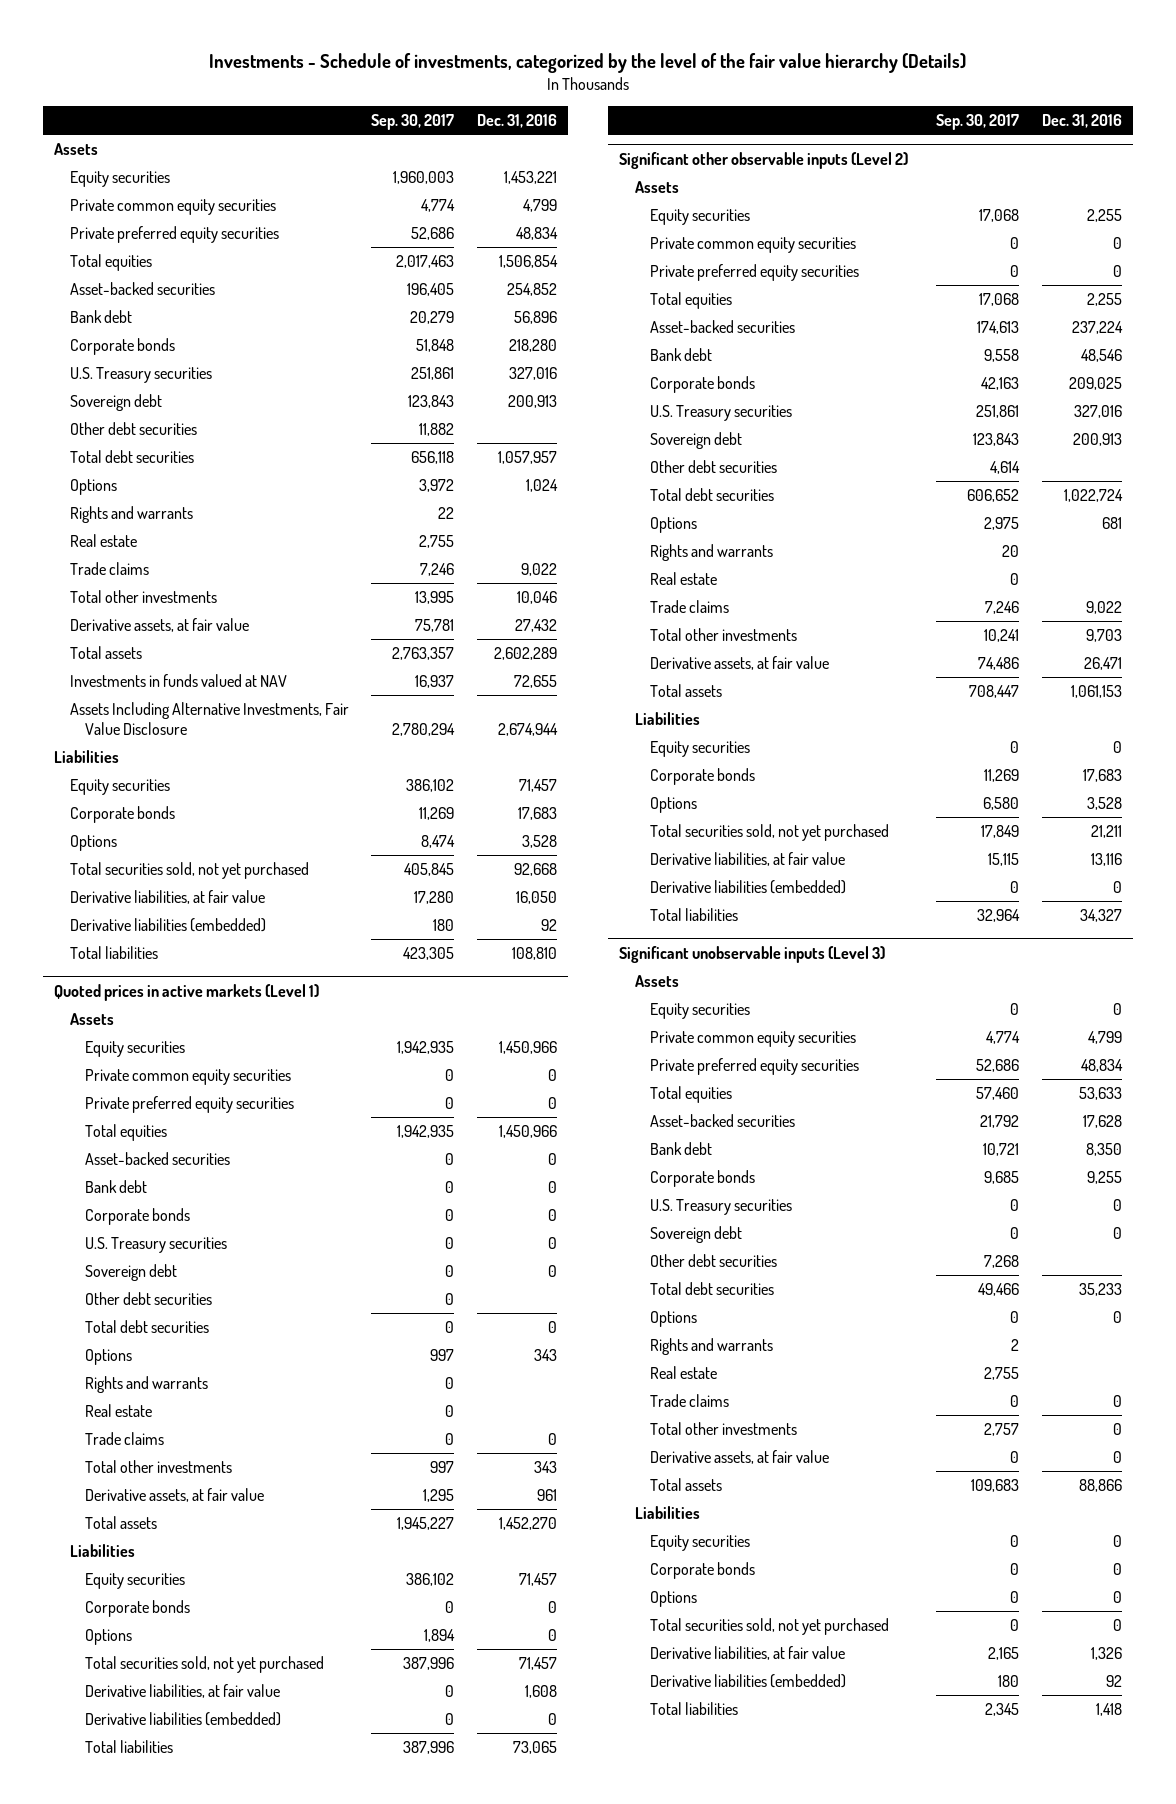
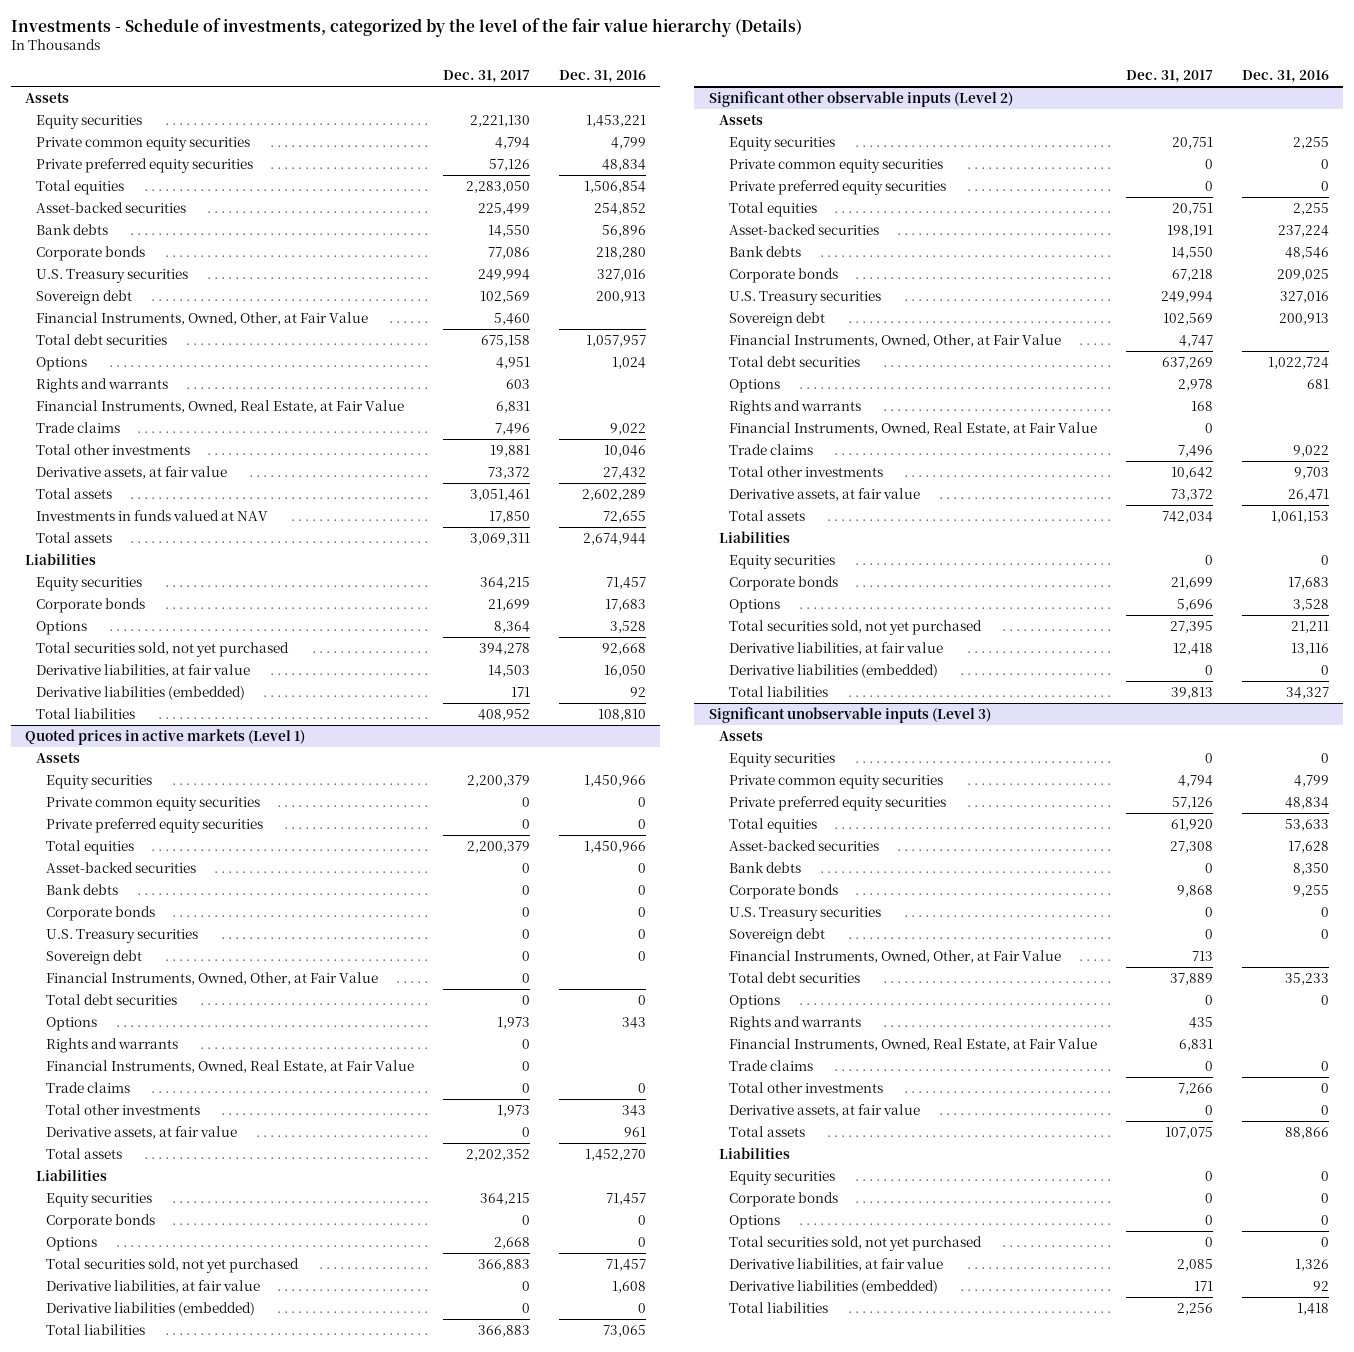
[371,114,455,131] Sep. 30, 2017 -> none
none -> [442,70,530,84] Dec. 31, 2017
[69,310,132,324] Bank debt -> [35,224,108,236] Bank debts
[69,422,197,436] Other debt securities -> [35,312,368,326] Financial Instruments, Owned, Other, at Fair Value
[69,534,137,548] Real estate -> [35,400,404,414] Financial Instruments, Owned, Real Estate, at Fair Value
[69,702,349,735] Assets Including Alternative Investments, Fair Value Disclosure -> [35,532,112,544] Total assets
[85,1180,148,1194] Bank debt -> [45,884,118,896] Bank debts
[85,1292,213,1306] Other debt securities -> [45,972,378,986] Financial Instruments, Owned, Other, at Fair Value
[85,1404,153,1418] Real estate -> [45,1060,414,1074] Financial Instruments, Owned, Real Estate, at Fair Value
[650,348,713,362] Bank debt -> [728,246,801,258] Bank debts
[650,460,778,474] Other debt securities -> [728,334,1061,348] Financial Instruments, Owned, Other, at Fair Value
[650,572,718,586] Real estate -> [728,422,1097,436] Financial Instruments, Owned, Real Estate, at Fair Value
[650,1142,713,1156] Bank debt -> [728,862,801,874] Bank debts
[650,1254,778,1268] Other debt securities -> [728,950,1061,964] Financial Instruments, Owned, Other, at Fair Value
[650,1366,718,1380] Real estate -> [728,1038,1097,1052] Financial Instruments, Owned, Real Estate, at Fair Value

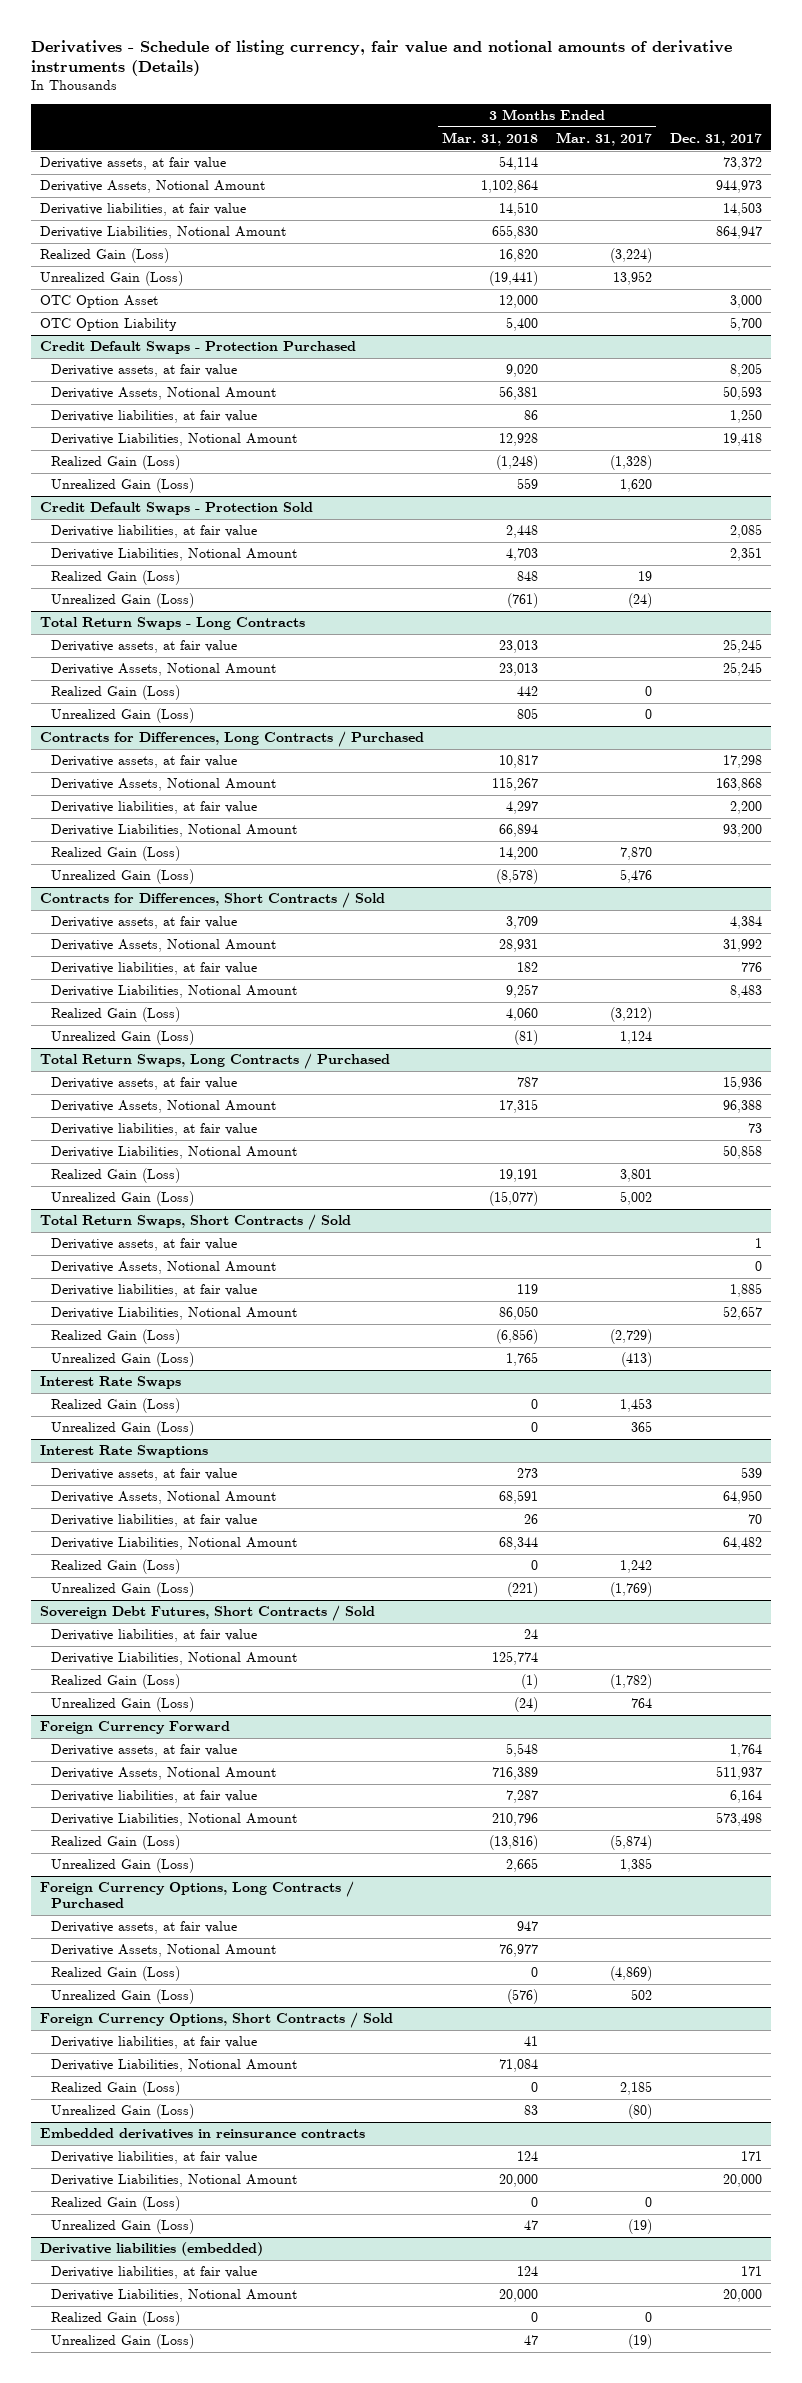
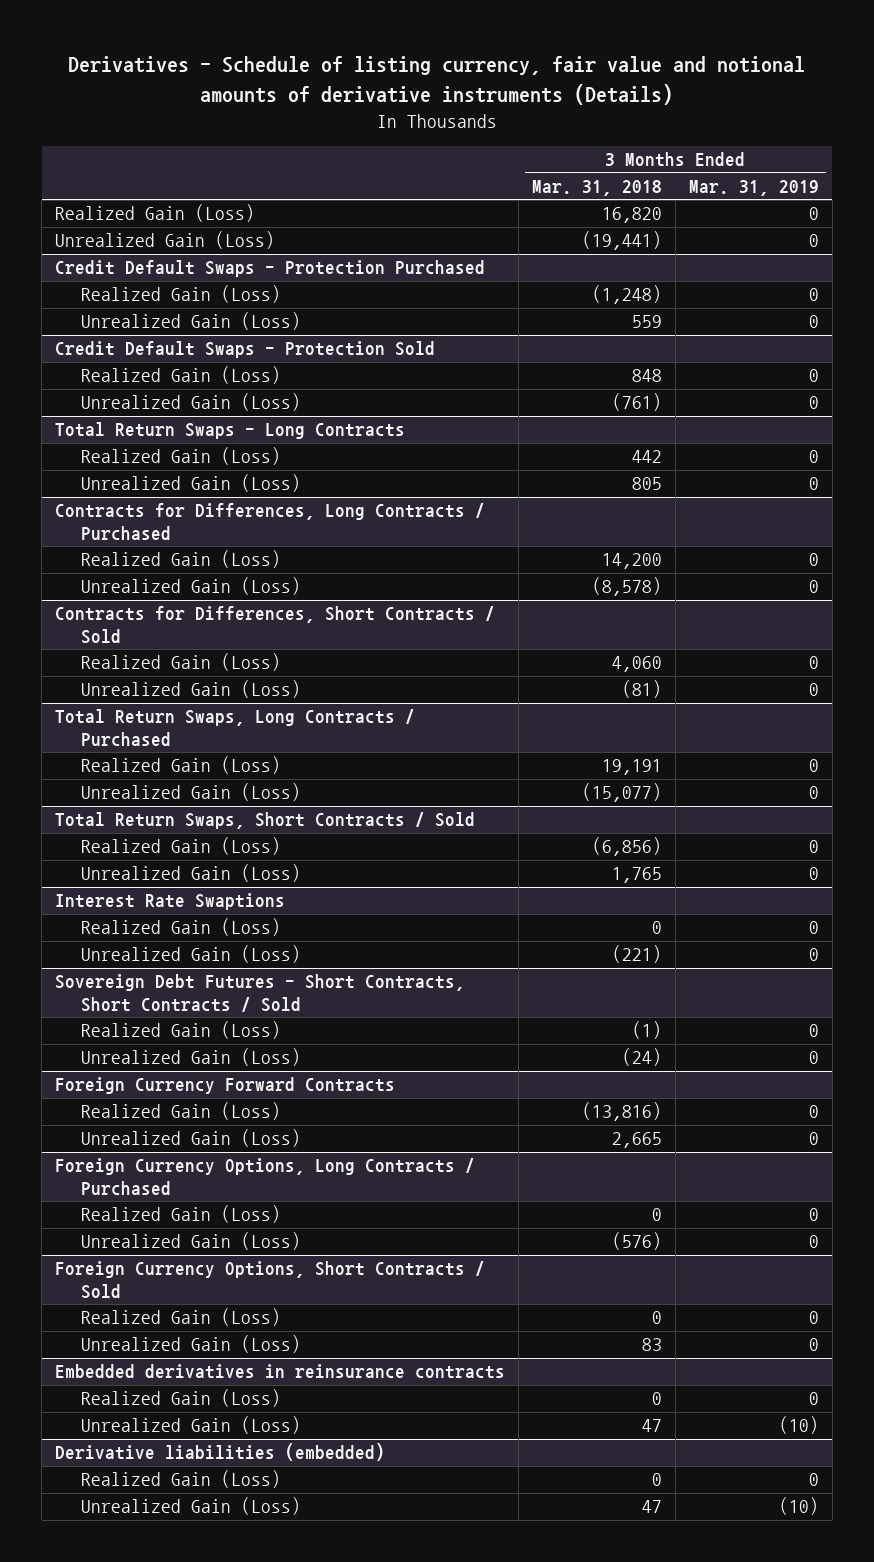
[555,131,652,146] Mar. 31, 2017 -> none
[669,132,762,146] Dec. 31, 2017 -> none
none -> [688,179,819,196] Mar. 31, 2019
[40,157,227,171] Derivative assets, at fair value -> none
[40,180,266,194] Derivative Assets, Notional Amount -> none
[40,203,247,217] Derivative liabilities, at fair value -> none
[40,226,287,240] Derivative Liabilities, Notional Amount -> none
[40,295,159,309] OTC Option Asset -> none
[40,318,178,332] OTC Option Liability -> none
[50,364,237,378] Derivative assets, at fair value -> none
[50,387,276,401] Derivative Assets, Notional Amount -> none
[50,410,257,424] Derivative liabilities, at fair value -> none
[50,433,297,447] Derivative Liabilities, Notional Amount -> none
[50,525,257,539] Derivative liabilities, at fair value -> none
[50,548,297,562] Derivative Liabilities, Notional Amount -> none
[50,640,237,654] Derivative assets, at fair value -> none
[50,663,276,677] Derivative Assets, Notional Amount -> none
[50,755,237,769] Derivative assets, at fair value -> none
[50,778,276,792] Derivative Assets, Notional Amount -> none
[50,801,257,815] Derivative liabilities, at fair value -> none
[50,824,297,838] Derivative Liabilities, Notional Amount -> none
[50,916,237,930] Derivative assets, at fair value -> none
[50,939,276,953] Derivative Assets, Notional Amount -> none
[50,962,257,976] Derivative liabilities, at fair value -> none
[50,985,297,999] Derivative Liabilities, Notional Amount -> none
[50,1077,237,1091] Derivative assets, at fair value -> none
[50,1100,276,1114] Derivative Assets, Notional Amount -> none
[50,1123,257,1137] Derivative liabilities, at fair value -> none
[50,1146,297,1160] Derivative Liabilities, Notional Amount -> none
[50,1238,237,1252] Derivative assets, at fair value -> none
[50,1261,276,1275] Derivative Assets, Notional Amount -> none
[50,1284,257,1298] Derivative liabilities, at fair value -> none
[50,1307,297,1321] Derivative Liabilities, Notional Amount -> none
[40,1376,182,1390] Interest Rate Swaps -> none
[50,1398,180,1414] Realized Gain (Loss) -> none
[50,1421,194,1437] Unrealized Gain (Loss) -> none
[50,1468,237,1482] Derivative assets, at fair value -> none
[50,1491,276,1505] Derivative Assets, Notional Amount -> none
[50,1514,257,1528] Derivative liabilities, at fair value -> none
[50,1537,297,1551] Derivative Liabilities, Notional Amount -> none
[50,1629,257,1643] Derivative liabilities, at fair value -> none
[50,1652,297,1666] Derivative Liabilities, Notional Amount -> none
[40,1605,376,1622] Sovereign Debt Futures, Short Contracts / Sold -> [55,974,466,1012] Sovereign Debt Futures - Short Contracts, Short Contracts / Sold
[50,1744,237,1758] Derivative assets, at fair value -> none
[50,1767,276,1781] Derivative Assets, Notional Amount -> none
[50,1790,257,1804] Derivative liabilities, at fair value -> none
[50,1813,297,1827] Derivative Liabilities, Notional Amount -> none
[40,1721,231,1735] Foreign Currency Forward -> [55,1077,396,1095] Foreign Currency Forward Contracts
[50,1921,237,1935] Derivative assets, at fair value -> none
[50,1944,276,1958] Derivative Assets, Notional Amount -> none
[50,2036,257,2050] Derivative liabilities, at fair value -> none
[50,2059,297,2073] Derivative Liabilities, Notional Amount -> none
[50,2151,257,2165] Derivative liabilities, at fair value -> none
[50,2174,297,2188] Derivative Liabilities, Notional Amount -> none
[50,2266,257,2280] Derivative liabilities, at fair value -> none
[50,2289,297,2303] Derivative Liabilities, Notional Amount -> none

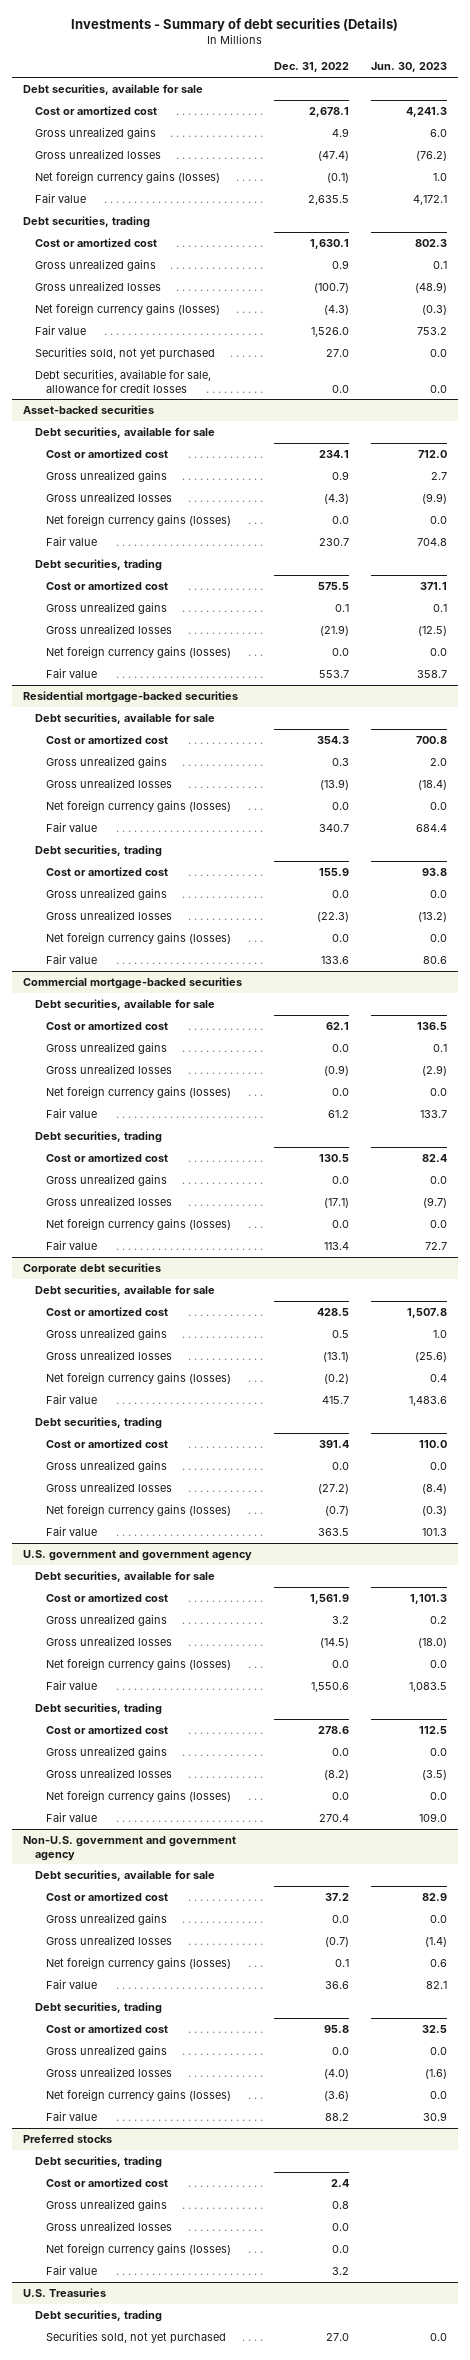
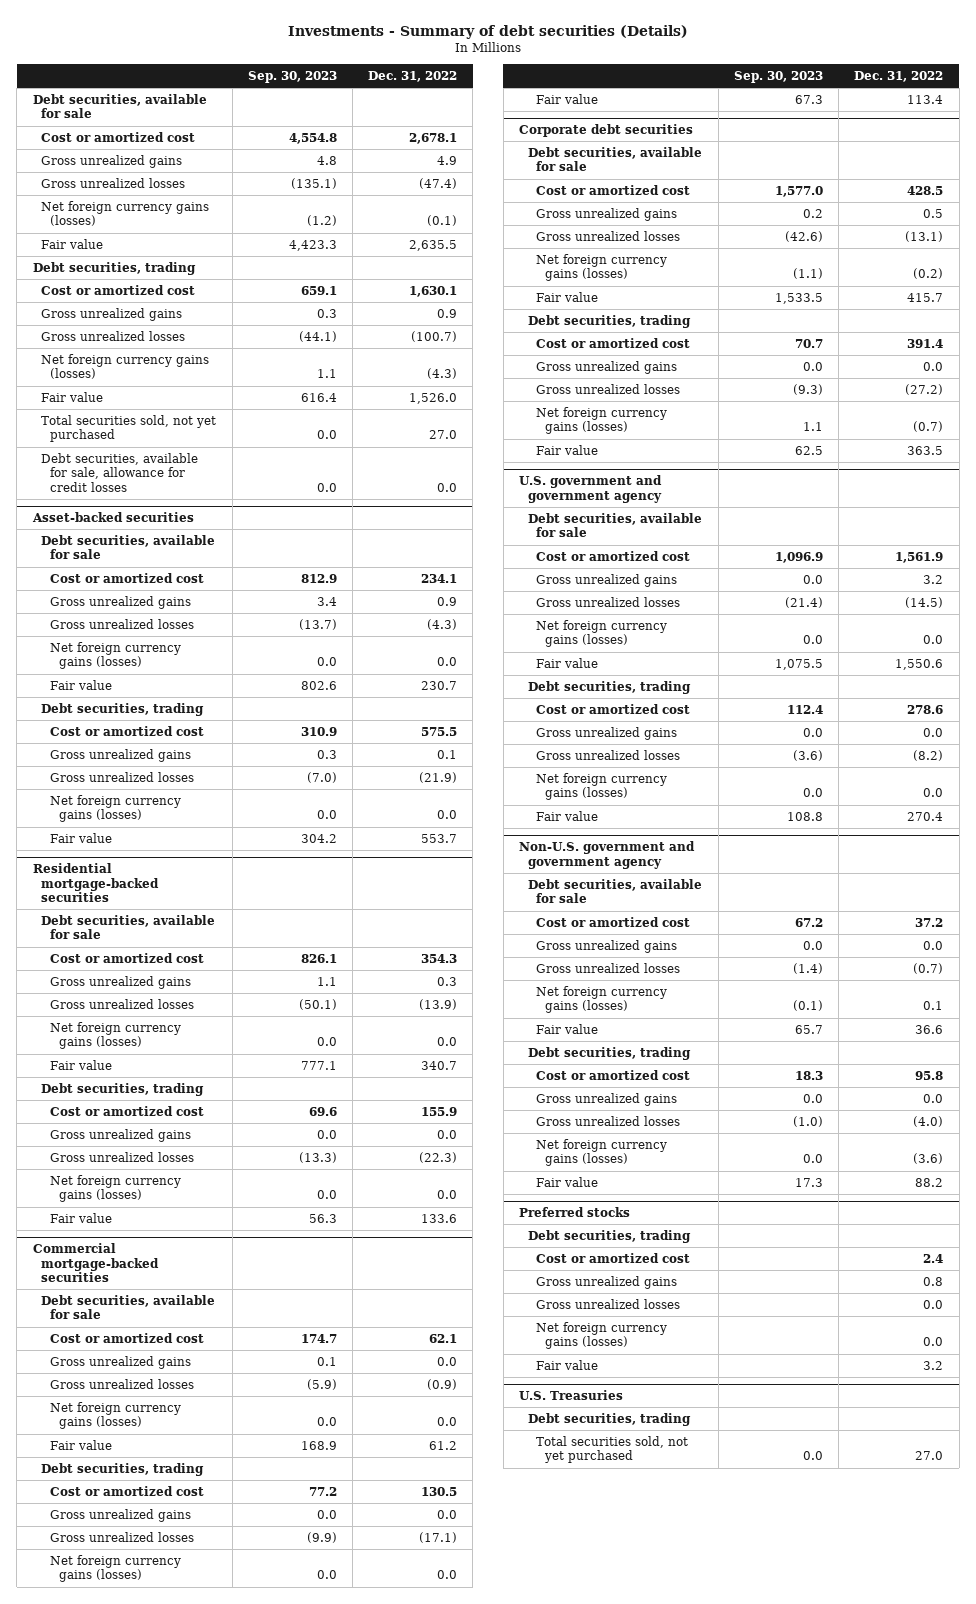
[370,62,447,73] Jun. 30, 2023 -> none
none -> [247,71,337,84] Sep. 30, 2023
[34,346,215,360] Securities sold, not yet purchased -> [41,415,217,443] Total securities sold, not yet purchased
[46,2330,227,2344] Securities sold, not yet purchased -> [536,1436,689,1464] Total securities sold, not yet purchased

